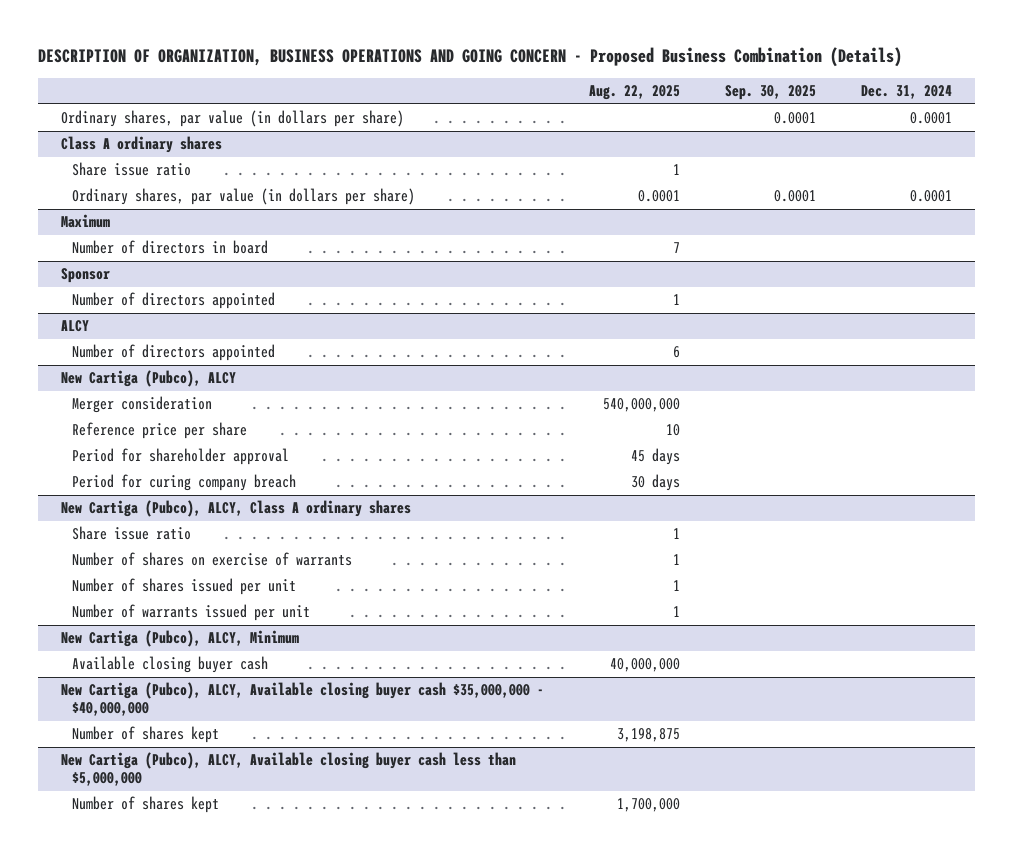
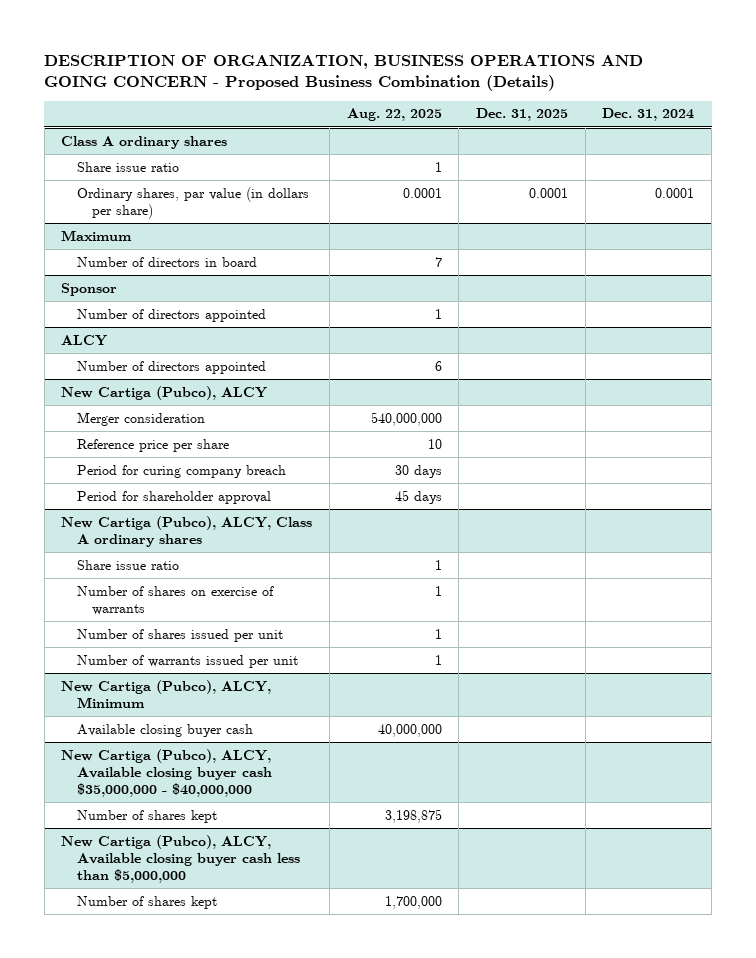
[725,85,817,101] Sep. 30, 2025 -> none
none -> [476,108,569,122] Dec. 31, 2025
[60,110,404,128] Ordinary shares, par value (in dollars per share) -> none
[72,448,290,466] Period for shareholder approval -> [76,490,271,504] Period for shareholder approval

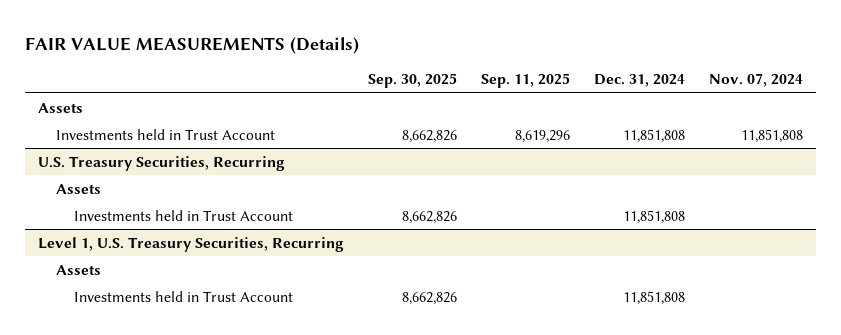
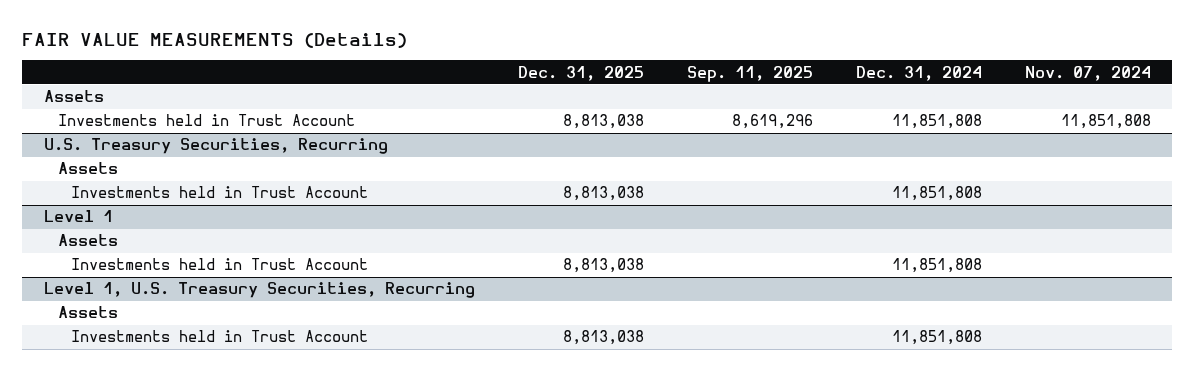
[367,73,457,89] Sep. 30, 2025 -> none
none -> [517,65,644,81] Dec. 31, 2025
none -> [43,210,113,223] Level 1
none -> [57,234,118,247] Assets
none -> [71,258,369,271] Investments held in Trust Account

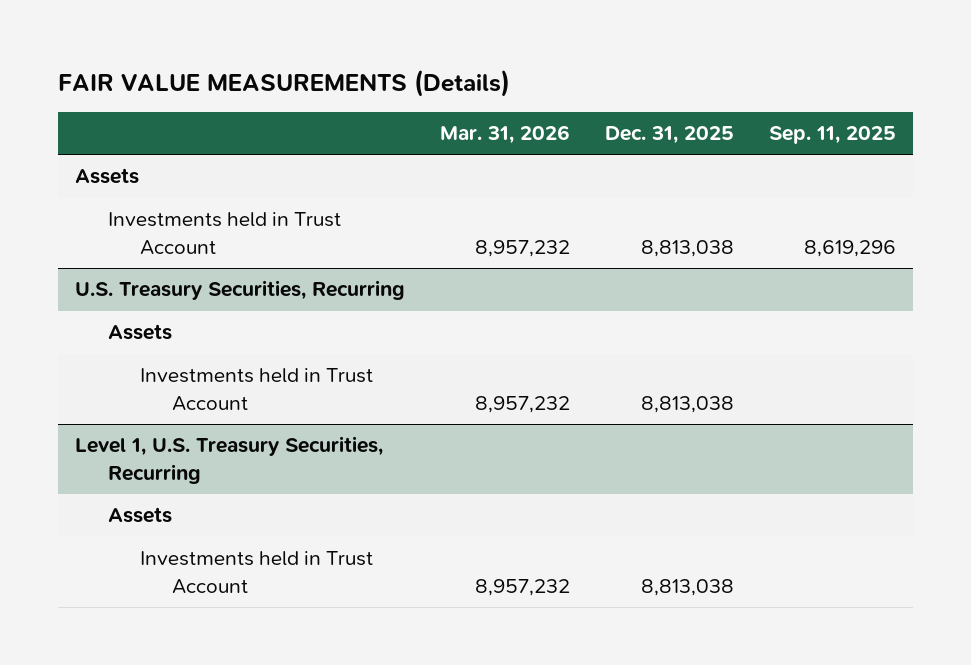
[855,65,982,81] Dec. 31, 2024 -> none
[1024,65,1151,81] Nov. 07, 2024 -> none
none -> [440,125,571,145] Mar. 31, 2026
[43,210,113,223] Level 1 -> none
[57,234,118,247] Assets -> none
[71,258,369,271] Investments held in Trust Account -> none

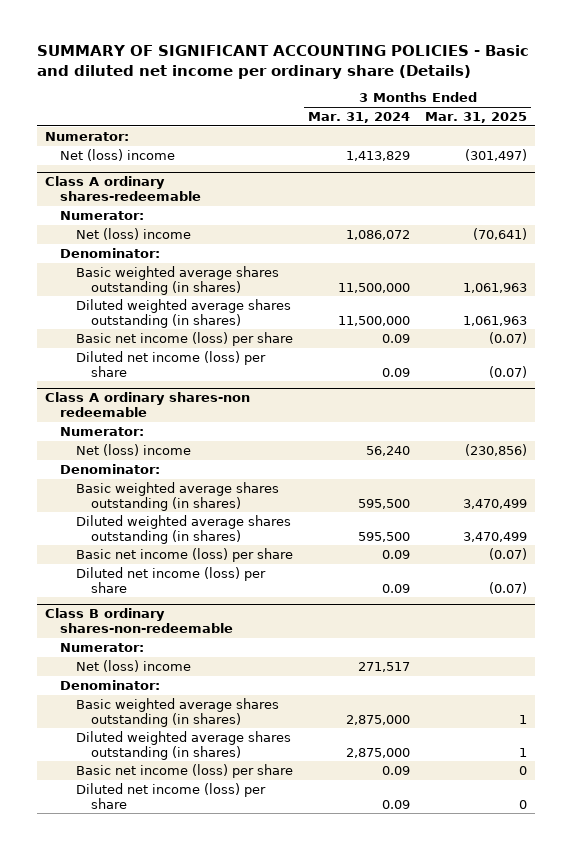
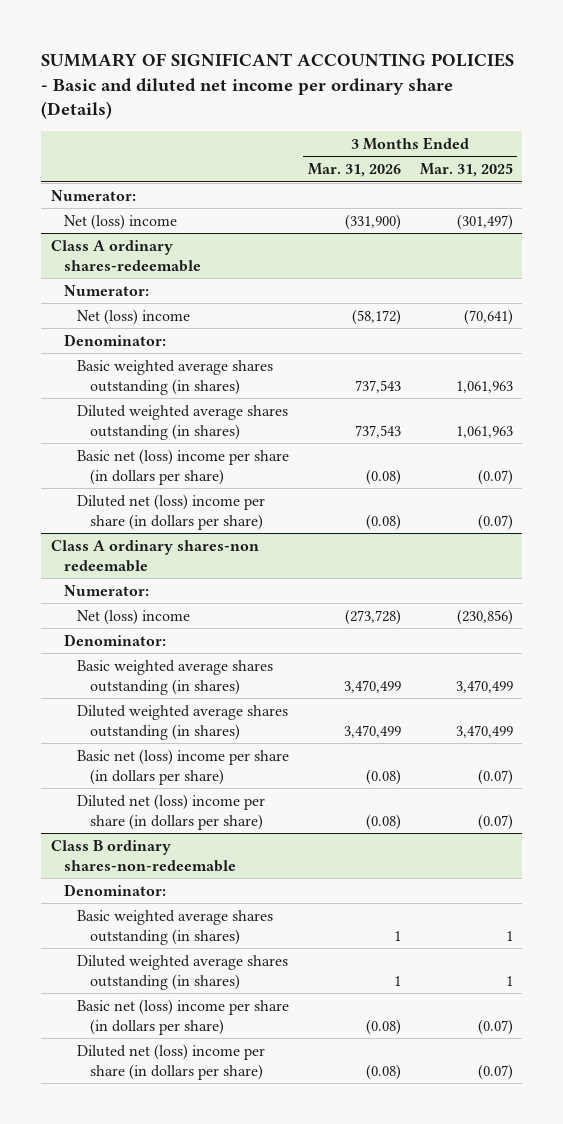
[308,112,411,124] Mar. 31, 2024 -> none
none -> [307,163,401,178] Mar. 31, 2026
[75,331,293,346] Basic net income (loss) per share -> [76,448,289,485] Basic net (loss) income per share (in dollars per share)
[75,350,266,377] Diluted net income (loss) per share -> [76,493,265,530] Diluted net (loss) income per share (in dollars per share)
[75,547,293,562] Basic net income (loss) per share -> [76,748,289,785] Basic net (loss) income per share (in dollars per share)
[75,566,266,593] Diluted net income (loss) per share -> [76,793,265,830] Diluted net (loss) income per share (in dollars per share)
[60,642,145,652] Numerator: -> none
[75,659,191,672] Net (loss) income -> none
[75,763,293,778] Basic net income (loss) per share -> [76,998,289,1035] Basic net (loss) income per share (in dollars per share)
[519,765,528,775] 0 -> [477,1018,513,1035] (0.07)
[75,782,266,809] Diluted net income (loss) per share -> [76,1043,265,1080] Diluted net (loss) income per share (in dollars per share)
[519,799,528,809] 0 -> [477,1063,513,1080] (0.07)

